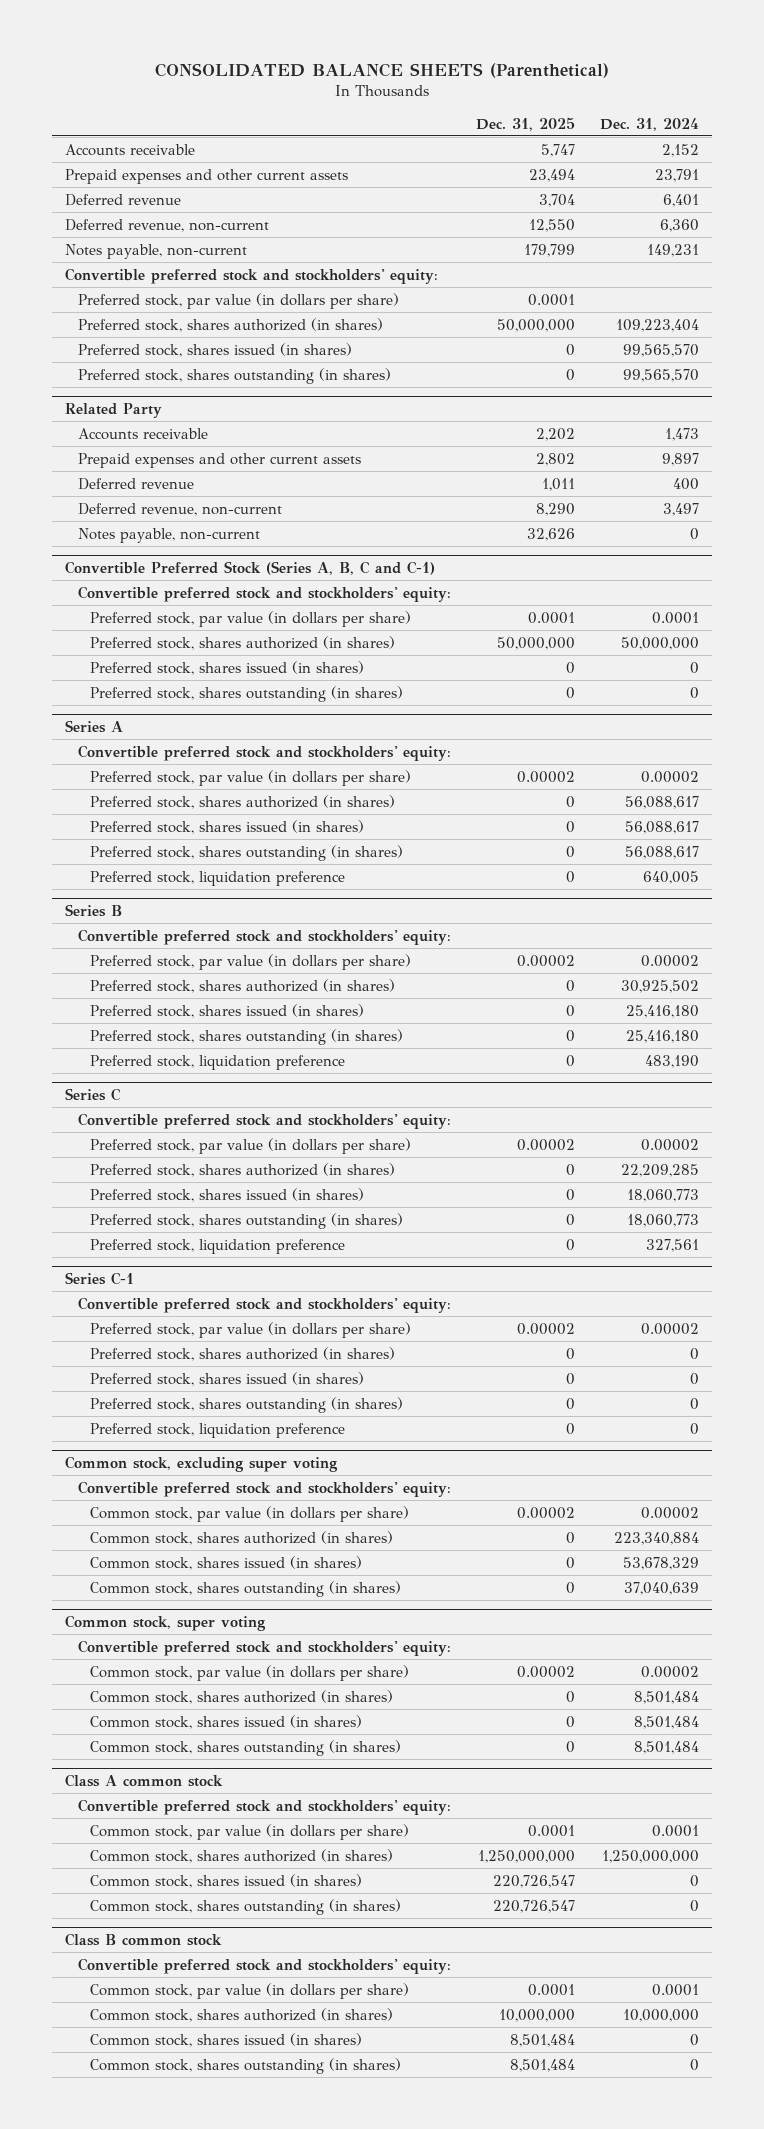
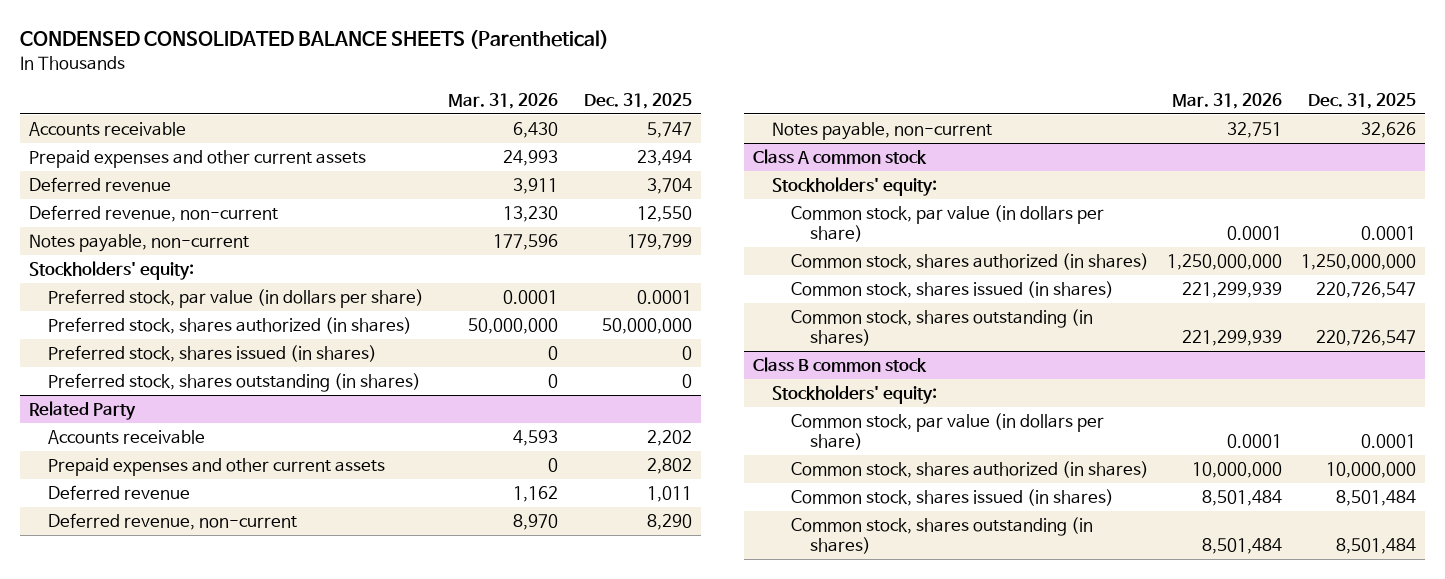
[154,62,609,78] CONSOLIDATED BALANCE SHEETS (Parenthetical) -> [19,30,609,50] CONDENSED CONSOLIDATED BALANCE SHEETS (Parenthetical)
[599,117,699,131] Dec. 31, 2024 -> none
none -> [448,93,559,110] Mar. 31, 2026
[65,267,439,284] Convertible preferred stock and stockholders' equity: -> [29,260,195,280] Stockholders' equity:
[65,561,436,576] Convertible Preferred Stock (Series A, B, C and C-1) -> none
[77,585,451,602] Convertible preferred stock and stockholders' equity: -> none
[90,610,412,627] Preferred stock, par value (in dollars per share) -> none
[90,635,396,650] Preferred stock, shares authorized (in shares) -> none
[90,660,365,675] Preferred stock, shares issued (in shares) -> none
[90,685,404,702] Preferred stock, shares outstanding (in shares) -> none
[65,720,124,734] Series A -> none
[77,744,451,761] Convertible preferred stock and stockholders' equity: -> none
[90,769,412,786] Preferred stock, par value (in dollars per share) -> none
[90,794,396,809] Preferred stock, shares authorized (in shares) -> none
[90,819,365,834] Preferred stock, shares issued (in shares) -> none
[90,844,404,861] Preferred stock, shares outstanding (in shares) -> none
[90,870,346,886] Preferred stock, liquidation preference -> none
[65,904,123,918] Series B -> none
[77,928,451,945] Convertible preferred stock and stockholders' equity: -> none
[90,953,412,970] Preferred stock, par value (in dollars per share) -> none
[90,978,396,993] Preferred stock, shares authorized (in shares) -> none
[90,1003,365,1018] Preferred stock, shares issued (in shares) -> none
[90,1028,404,1045] Preferred stock, shares outstanding (in shares) -> none
[90,1054,346,1070] Preferred stock, liquidation preference -> none
[65,1088,122,1102] Series C -> none
[77,1112,451,1129] Convertible preferred stock and stockholders' equity: -> none
[90,1137,412,1154] Preferred stock, par value (in dollars per share) -> none
[90,1162,396,1177] Preferred stock, shares authorized (in shares) -> none
[90,1187,365,1202] Preferred stock, shares issued (in shares) -> none
[90,1212,404,1229] Preferred stock, shares outstanding (in shares) -> none
[90,1238,346,1254] Preferred stock, liquidation preference -> none
[65,1272,135,1286] Series C-1 -> none
[77,1296,451,1313] Convertible preferred stock and stockholders' equity: -> none
[90,1321,412,1338] Preferred stock, par value (in dollars per share) -> none
[90,1346,396,1361] Preferred stock, shares authorized (in shares) -> none
[90,1371,365,1386] Preferred stock, shares issued (in shares) -> none
[90,1396,404,1413] Preferred stock, shares outstanding (in shares) -> none
[90,1422,346,1438] Preferred stock, liquidation preference -> none
[65,1456,339,1473] Common stock, excluding super voting -> none
[77,1480,451,1497] Convertible preferred stock and stockholders' equity: -> none
[90,1505,410,1522] Common stock, par value (in dollars per share) -> none
[90,1530,394,1545] Common stock, shares authorized (in shares) -> none
[90,1555,363,1570] Common stock, shares issued (in shares) -> none
[90,1580,402,1597] Common stock, shares outstanding (in shares) -> none
[65,1615,267,1632] Common stock, super voting -> none
[77,1639,451,1656] Convertible preferred stock and stockholders' equity: -> none
[90,1664,410,1681] Common stock, par value (in dollars per share) -> none
[90,1689,394,1704] Common stock, shares authorized (in shares) -> none
[90,1714,363,1729] Common stock, shares issued (in shares) -> none
[90,1739,402,1756] Common stock, shares outstanding (in shares) -> none
[77,1798,451,1815] Convertible preferred stock and stockholders' equity: -> [771,176,937,196] Stockholders' equity:
[77,1957,451,1974] Convertible preferred stock and stockholders' equity: -> [771,384,937,404] Stockholders' equity:

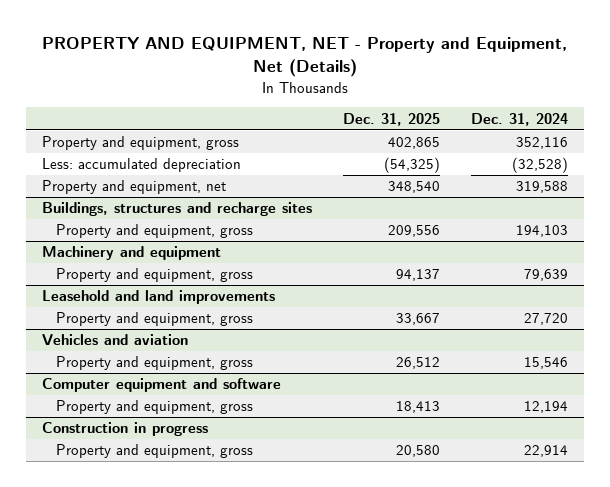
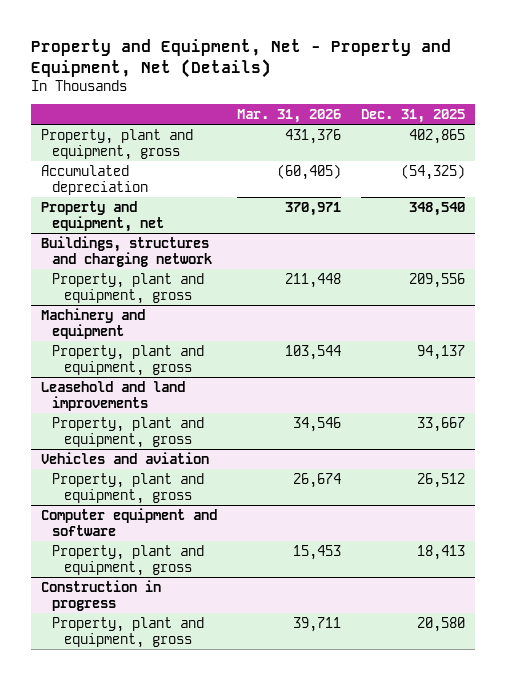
[42,37,568,78] PROPERTY AND EQUIPMENT, NET - Property and Equipment, Net (Details) -> [31,38,452,78] Property and Equipment, Net - Property and Equipment, Net (Details)
[471,112,569,126] Dec. 31, 2024 -> none
none -> [237,108,342,123] Mar. 31, 2026
[41,136,239,151] Property and equipment, gross -> [41,128,194,160] Property, plant and equipment, gross
[41,158,241,173] Less: accumulated depreciation -> [41,164,149,195] Accumulated depreciation
[41,202,312,217] Buildings, structures and recharge sites -> [41,235,213,267] Buildings, structures and charging network
[56,224,254,239] Property and equipment, gross -> [52,272,205,304] Property, plant and equipment, gross
[56,268,254,283] Property and equipment, gross -> [52,344,205,376] Property, plant and equipment, gross
[56,312,254,327] Property and equipment, gross -> [52,416,205,448] Property, plant and equipment, gross
[56,356,254,371] Property and equipment, gross -> [52,472,205,504] Property, plant and equipment, gross
[56,400,254,415] Property and equipment, gross -> [52,544,205,576] Property, plant and equipment, gross
[56,444,254,459] Property and equipment, gross -> [52,616,205,648] Property, plant and equipment, gross

